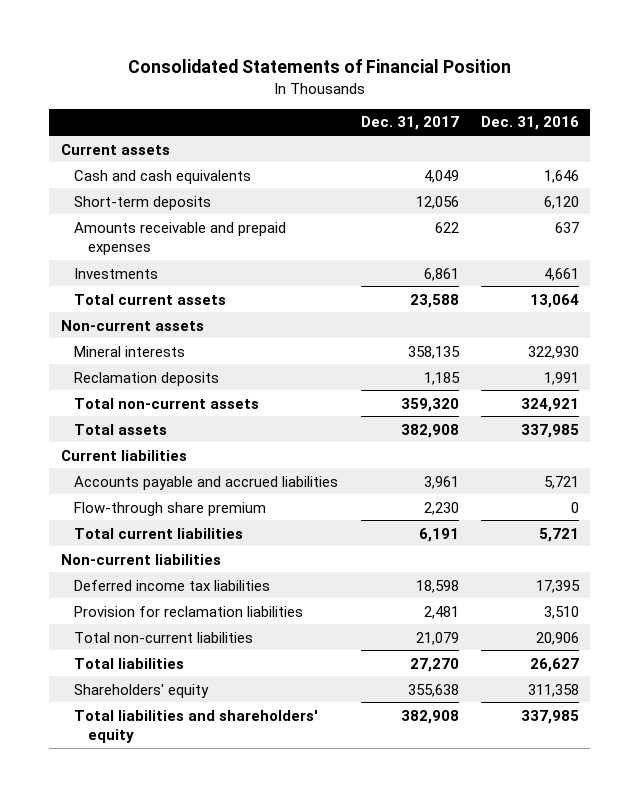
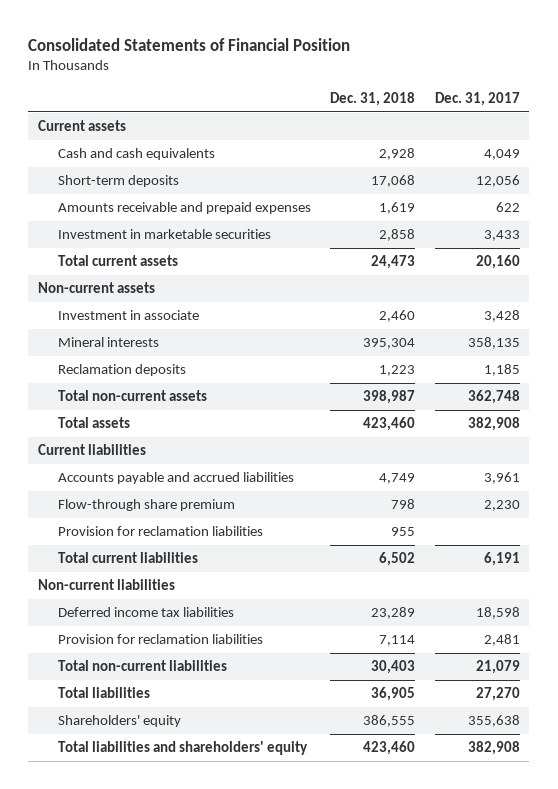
[480,116,579,131] Dec. 31, 2016 -> none
none -> [330,91,416,106] Dec. 31, 2018
[74,267,159,279] Investments -> none
none -> [57,229,271,240] Investment in marketable securities
[409,293,459,308] 23,588 -> [475,255,520,270] 20,160
none -> [57,310,199,321] Investment in associate
[400,397,459,412] 359,320 -> [467,390,520,405] 362,748
none -> [57,526,263,537] Provision for reclamation liabilities

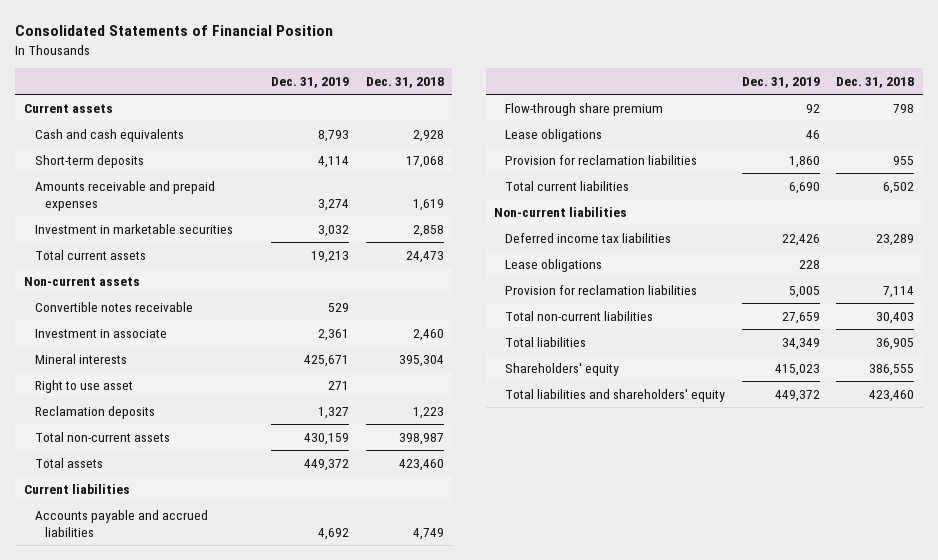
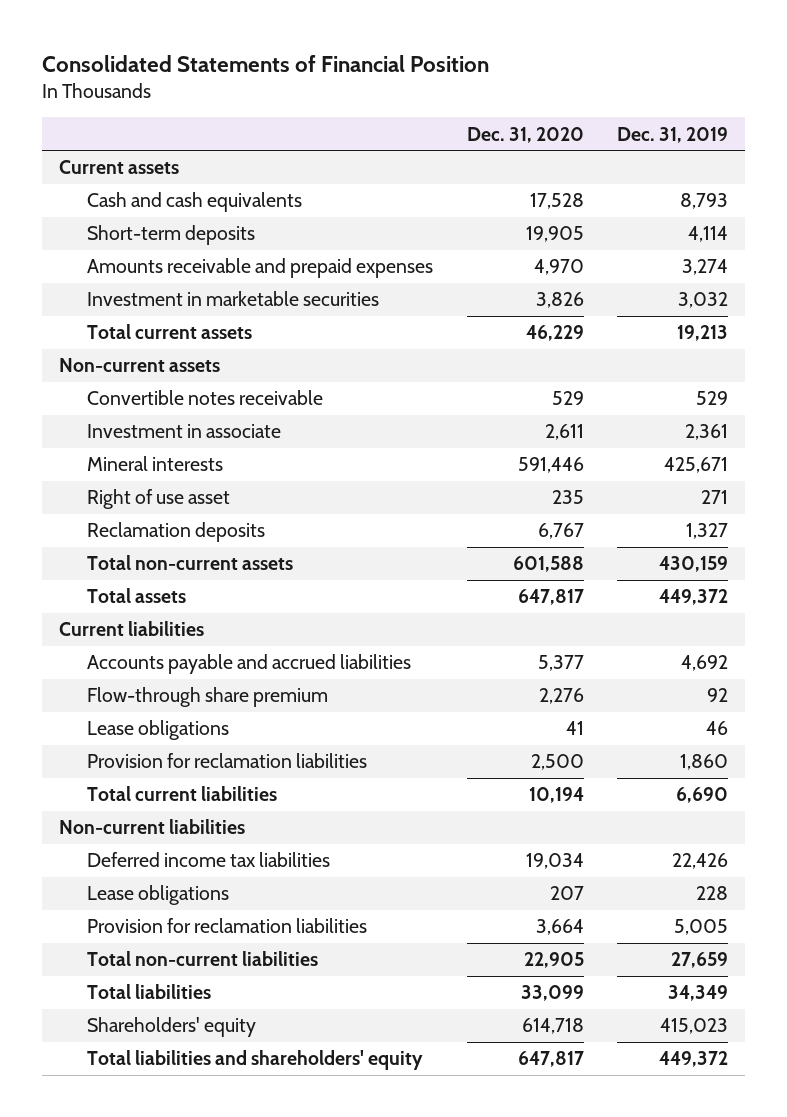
[365,77,444,89] Dec. 31, 2018 -> none
none -> [466,126,584,143] Dec. 31, 2020
[34,379,133,393] Right to use asset -> [87,489,231,510] Right of use asset

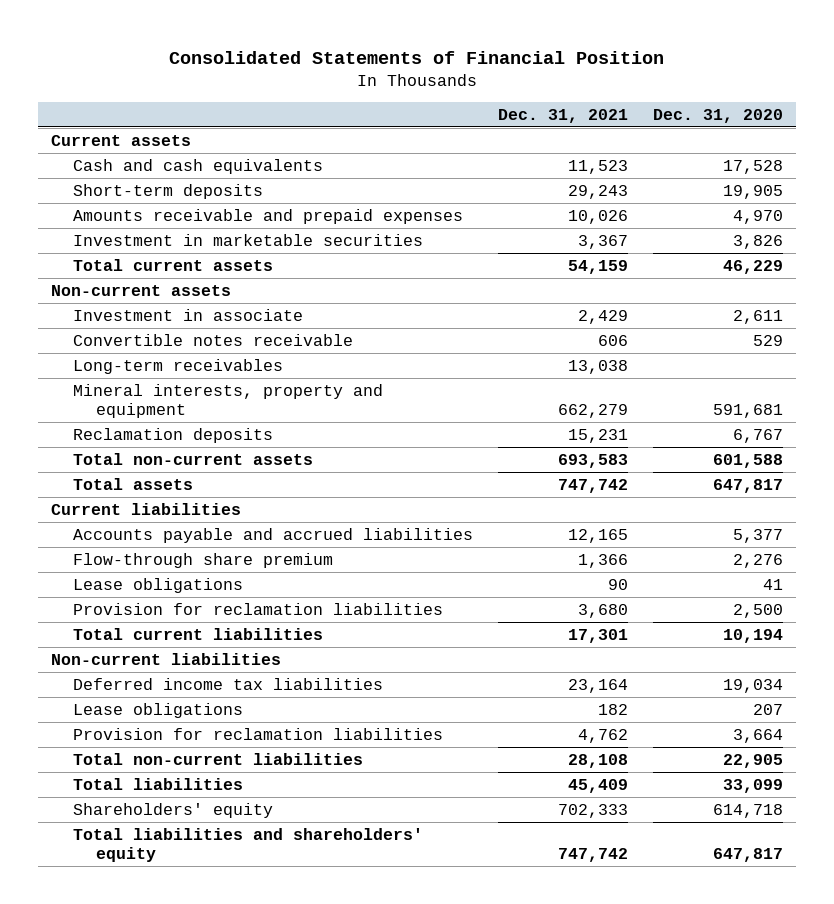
[617,126,729,143] Dec. 31, 2019 -> none
none -> [498,108,629,123] Dec. 31, 2021
[87,489,231,510] Right of use asset -> none
[87,390,324,406] Convertible notes receivable -> [73,333,354,346] Convertible notes receivable
none -> [73,358,284,374] Long-term receivables
[87,456,224,472] Mineral interests -> [73,383,384,418] Mineral interests, property and equipment
[517,457,584,474] 591,446 -> [713,403,784,418] 591,681

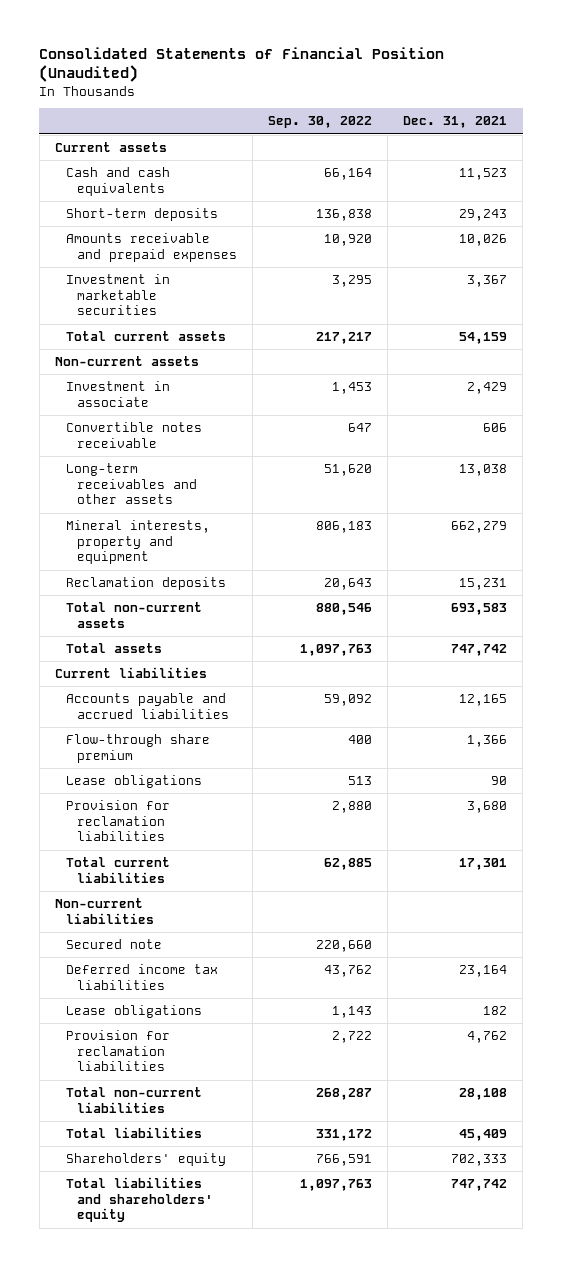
[169,50,665,64] Consolidated Statements of Financial Position -> [39,46,445,83] Consolidated Statements of Financial Position (Unaudited)
[653,108,784,123] Dec. 31, 2020 -> none
none -> [267,116,372,129] Sep. 30, 2022
[73,358,284,374] Long-term receivables -> [65,463,197,505] Long-term receivables and other assets
none -> [65,939,162,950] Secured note

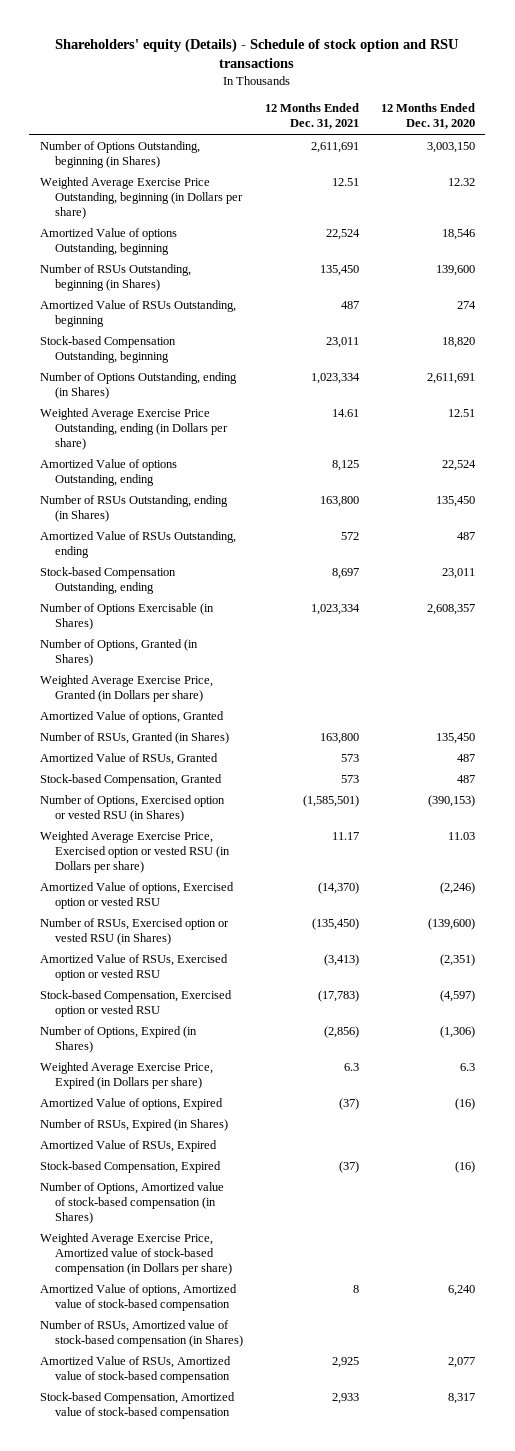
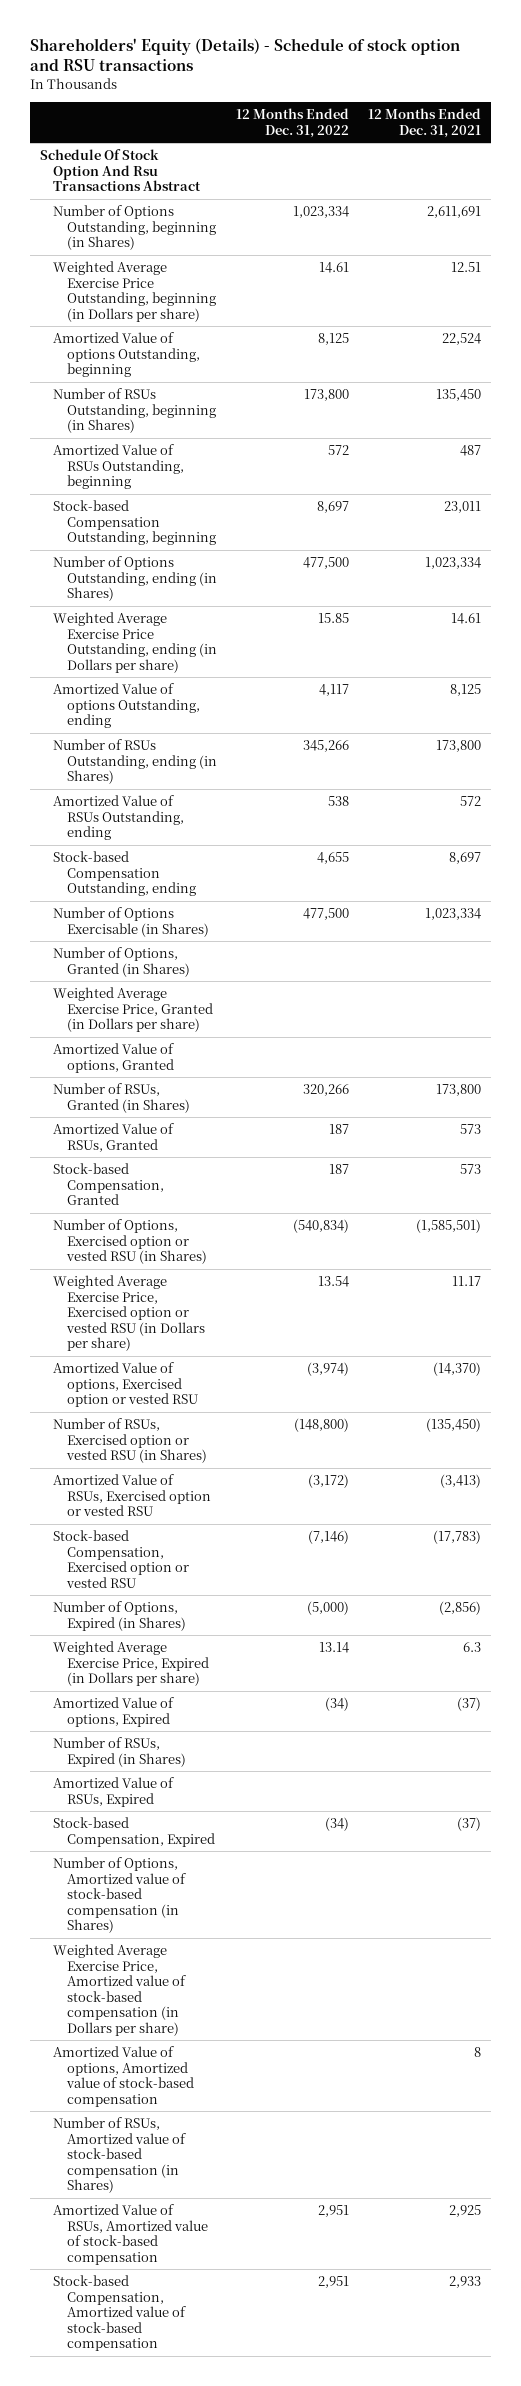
[55,37,460,69] Shareholders' equity (Details) - Schedule of stock option and RSU transactions -> [30,37,461,72] Shareholders' Equity (Details) - Schedule of stock option and RSU transactions
[380,103,475,130] 12 Months Ended Dec. 31, 2020 -> none
none -> [235,108,349,138] 12 Months Ended Dec. 31, 2022
none -> [40,149,202,192] Schedule Of Stock Option And Rsu Transactions Abstract
[319,495,359,507] 163,800 -> [436,740,482,753] 173,800
[319,732,359,744] 163,800 -> [436,1084,482,1097] 173,800

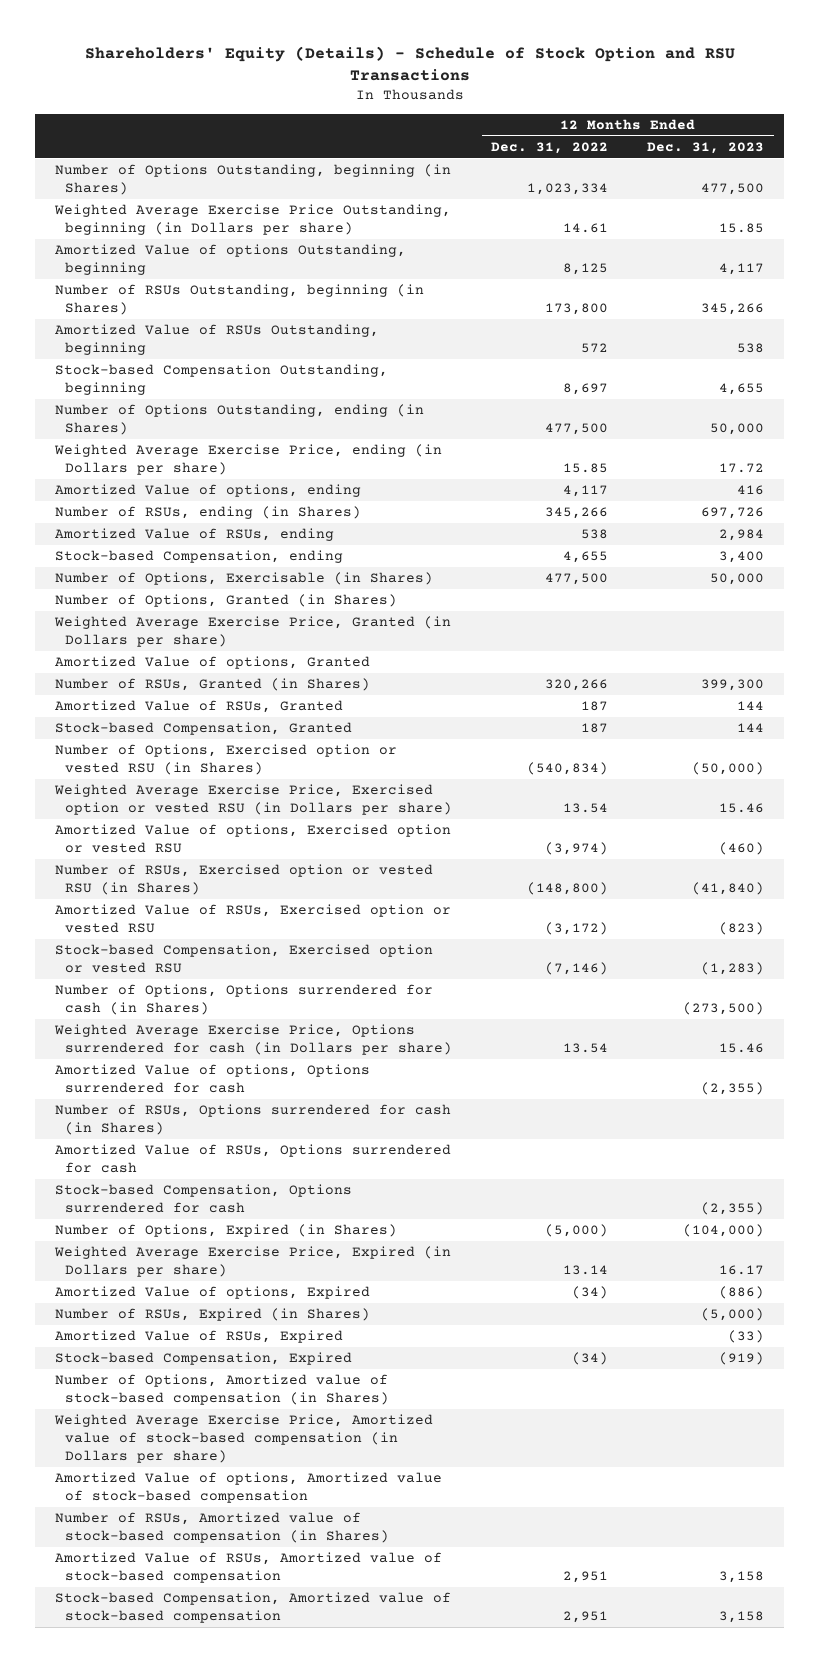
[30,37,461,72] Shareholders' Equity (Details) - Schedule of stock option and RSU transactions -> [84,45,735,82] Shareholders' Equity (Details) - Schedule of Stock Option and RSU Transactions
[368,108,482,138] 12 Months Ended Dec. 31, 2021 -> none
none -> [647,142,765,155] Dec. 31, 2023
[40,149,202,192] Schedule Of Stock Option And Rsu Transactions Abstract -> none
[53,612,217,673] Weighted Average Exercise Price Outstanding, ending (in Dollars per share) -> [53,444,442,475] Weighted Average Exercise Price, ending (in Dollars per share)
[53,683,200,729] Amortized Value of options Outstanding, ending -> [54,484,361,498] Amortized Value of options, ending
[53,739,217,785] Number of RSUs Outstanding, ending (in Shares) -> [54,506,361,520] Number of RSUs, ending (in Shares)
[53,795,184,841] Amortized Value of RSUs Outstanding, ending -> [54,528,334,542] Amortized Value of RSUs, ending
[53,851,196,897] Stock-based Compensation Outstanding, ending -> [54,550,343,564] Stock-based Compensation, ending
[53,907,209,937] Number of Options Exercisable (in Shares) -> [54,572,433,586] Number of Options, Exercisable (in Shares)
none -> [54,984,433,1015] Number of Options, Options surrendered for cash (in Shares)
none -> [53,1024,453,1055] Weighted Average Exercise Price, Options surrendered for cash (in Dollars per share)
none -> [54,1064,370,1093] Amortized Value of options, Options surrendered for cash
none -> [54,1104,451,1135] Number of RSUs, Options surrendered for cash (in Shares)
none -> [54,1144,451,1173] Amortized Value of RSUs, Options surrendered for cash
none -> [54,1184,352,1213] Stock-based Compensation, Options surrendered for cash

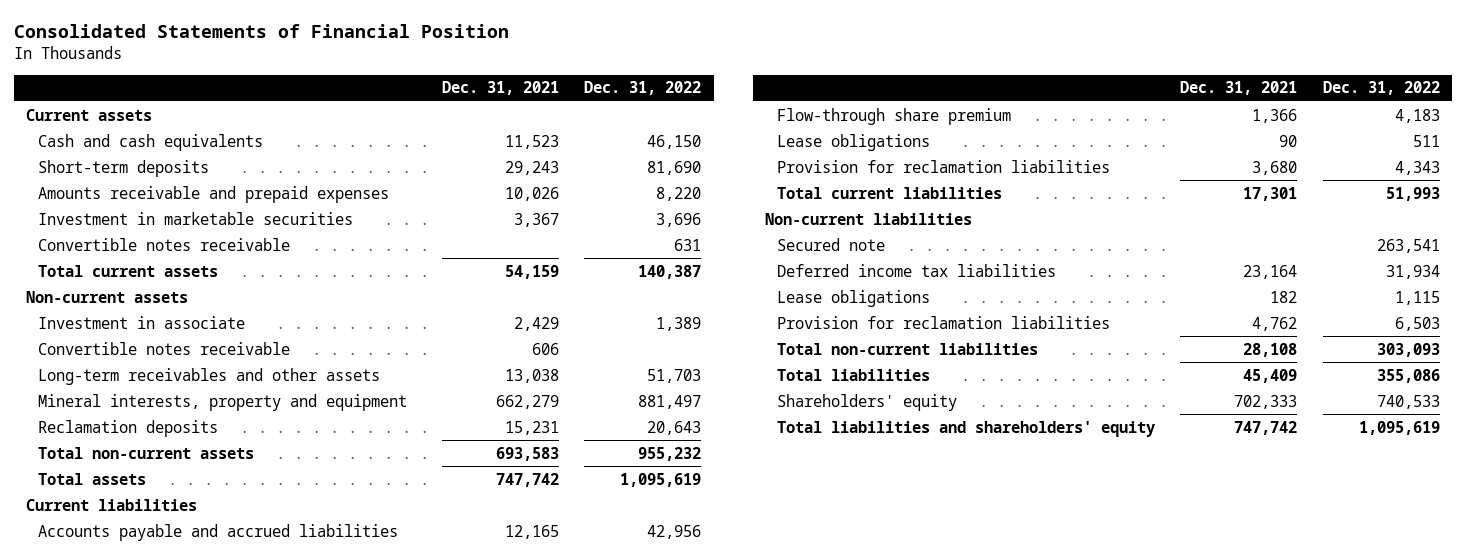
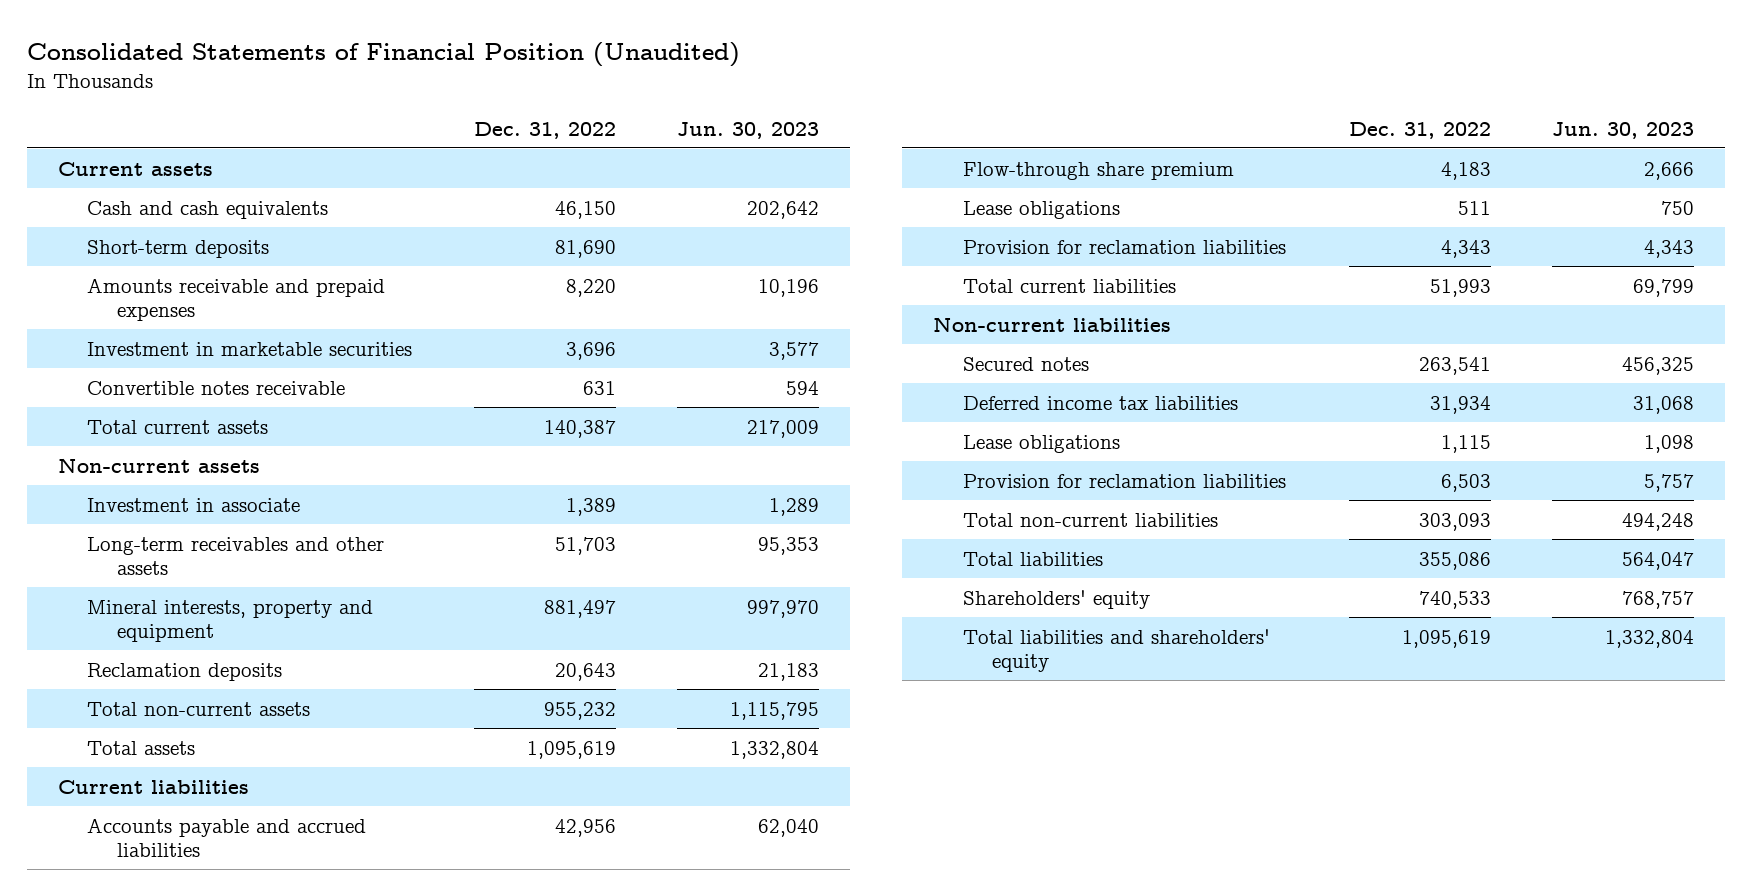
[13,23,509,38] Consolidated Statements of Financial Position -> [26,41,740,67] Consolidated Statements of Financial Position (Unaudited)
[441,81,559,96] Dec. 31, 2021 -> none
none -> [676,121,819,139] Jun. 30, 2023
[38,341,291,355] Convertible notes receivable -> none
[776,237,885,251] Secured note -> [962,356,1089,371] Secured notes

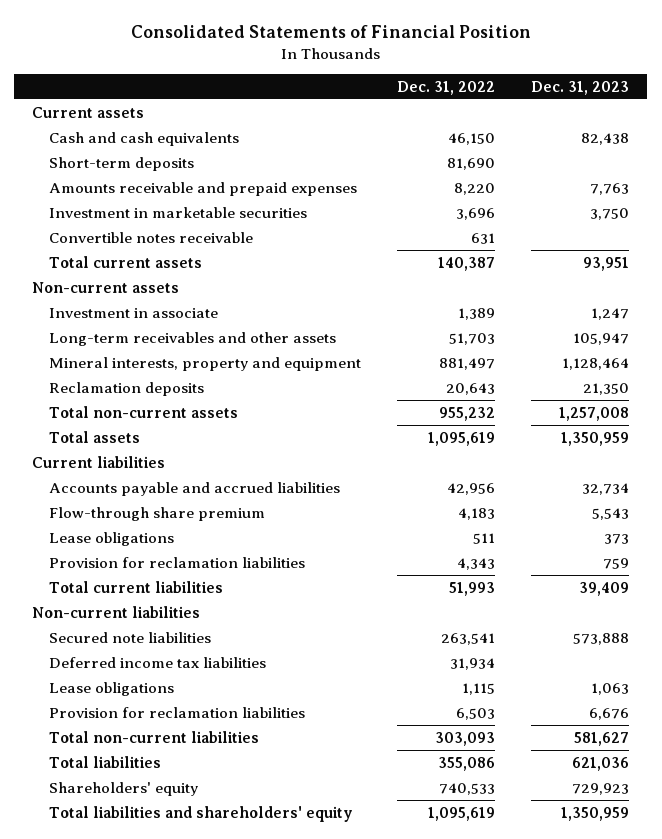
[26,41,740,67] Consolidated Statements of Financial Position (Unaudited) -> [130,24,531,38] Consolidated Statements of Financial Position
[676,121,819,139] Jun. 30, 2023 -> none
none -> [531,80,630,95] Dec. 31, 2023
[962,356,1089,371] Secured notes -> [49,631,212,643] Secured note liabilities

